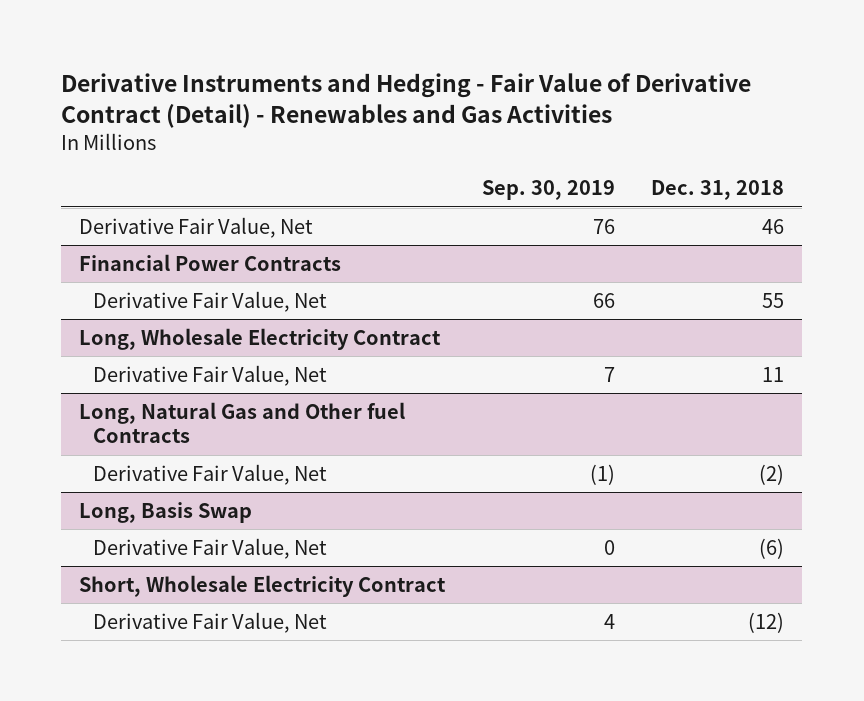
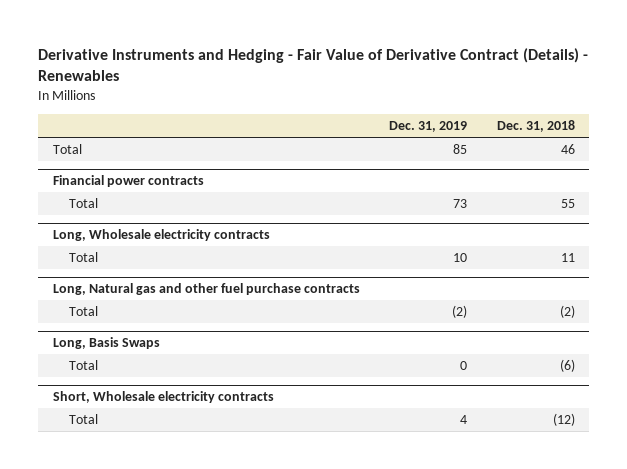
[61,73,752,128] Derivative Instruments and Hedging - Fair Value of Derivative Contract (Detail) - Renewables and Gas Activities -> [37,47,588,82] Derivative Instruments and Hedging - Fair Value of Derivative Contract (Details) - Renewables
[481,180,615,201] Sep. 30, 2019 -> none
none -> [389,121,468,133] Dec. 31, 2019
[79,216,314,238] Derivative Fair Value, Net -> [52,144,82,155] Total
[79,253,342,271] Financial Power Contracts -> [52,175,204,188] Financial power contracts
[93,290,328,312] Derivative Fair Value, Net -> [69,198,99,209] Total
[79,327,442,350] Long, Wholesale Electricity Contract -> [52,229,270,242] Long, Wholesale electricity contracts
[93,364,328,386] Derivative Fair Value, Net -> [69,252,99,263] Total
[79,401,406,444] Long, Natural Gas and Other fuel Contracts -> [52,283,360,296] Long, Natural gas and other fuel purchase contracts
[93,463,328,485] Derivative Fair Value, Net -> [69,306,99,317] Total
[79,501,253,523] Long, Basis Swap -> [52,337,160,350] Long, Basis Swaps
[93,537,328,559] Derivative Fair Value, Net -> [69,360,99,371] Total
[79,574,447,597] Short, Wholesale Electricity Contract -> [52,391,274,404] Short, Wholesale electricity contracts
[93,611,328,633] Derivative Fair Value, Net -> [69,414,99,425] Total

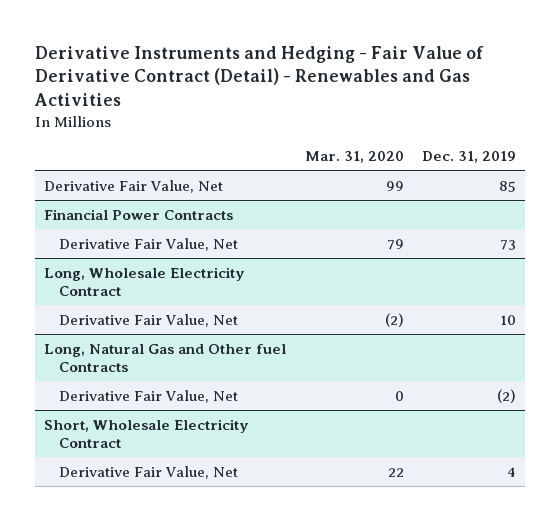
[37,47,588,82] Derivative Instruments and Hedging - Fair Value of Derivative Contract (Details) - Renewables -> [34,45,485,107] Derivative Instruments and Hedging - Fair Value of Derivative Contract (Detail) - Renewables and Gas Activities
[496,120,575,133] Dec. 31, 2018 -> none
none -> [304,151,404,164] Mar. 31, 2020
[52,337,160,350] Long, Basis Swaps -> none
[69,360,99,371] Total -> none
[69,414,99,425] Total -> none
[52,144,82,155] Total -> [44,179,224,193] Derivative Fair Value, Net
[52,175,204,188] Financial power contracts -> [44,208,234,220] Financial Power Contracts
[69,198,99,209] Total -> [58,237,238,251] Derivative Fair Value, Net
[52,229,270,242] Long, Wholesale electricity contracts -> [44,266,246,296] Long, Wholesale Electricity Contract
[69,252,99,263] Total -> [58,313,238,327] Derivative Fair Value, Net
[52,283,360,296] Long, Natural gas and other fuel purchase contracts -> [44,343,287,372] Long, Natural Gas and Other fuel Contracts
[69,306,99,317] Total -> [58,389,238,403] Derivative Fair Value, Net
[52,391,274,404] Short, Wholesale electricity contracts -> [44,418,250,448] Short, Wholesale Electricity Contract
none -> [58,465,238,479] Derivative Fair Value, Net

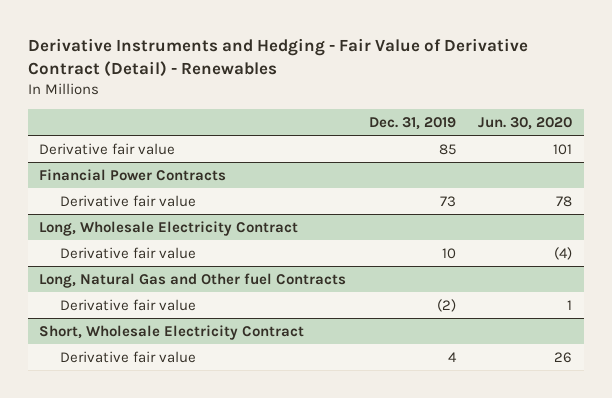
[34,45,485,107] Derivative Instruments and Hedging - Fair Value of Derivative Contract (Detail) - Renewables and Gas Activities -> [27,38,528,78] Derivative Instruments and Hedging - Fair Value of Derivative Contract (Detail) - Renewables
[304,151,404,164] Mar. 31, 2020 -> none
none -> [478,116,573,130] Jun. 30, 2020
[44,179,224,193] Derivative Fair Value, Net -> [39,142,176,155] Derivative fair value
[58,237,238,251] Derivative Fair Value, Net -> [60,194,197,207] Derivative fair value
[58,313,238,327] Derivative Fair Value, Net -> [60,246,197,259] Derivative fair value
[58,389,238,403] Derivative Fair Value, Net -> [60,298,197,311] Derivative fair value
[58,465,238,479] Derivative Fair Value, Net -> [60,350,197,363] Derivative fair value

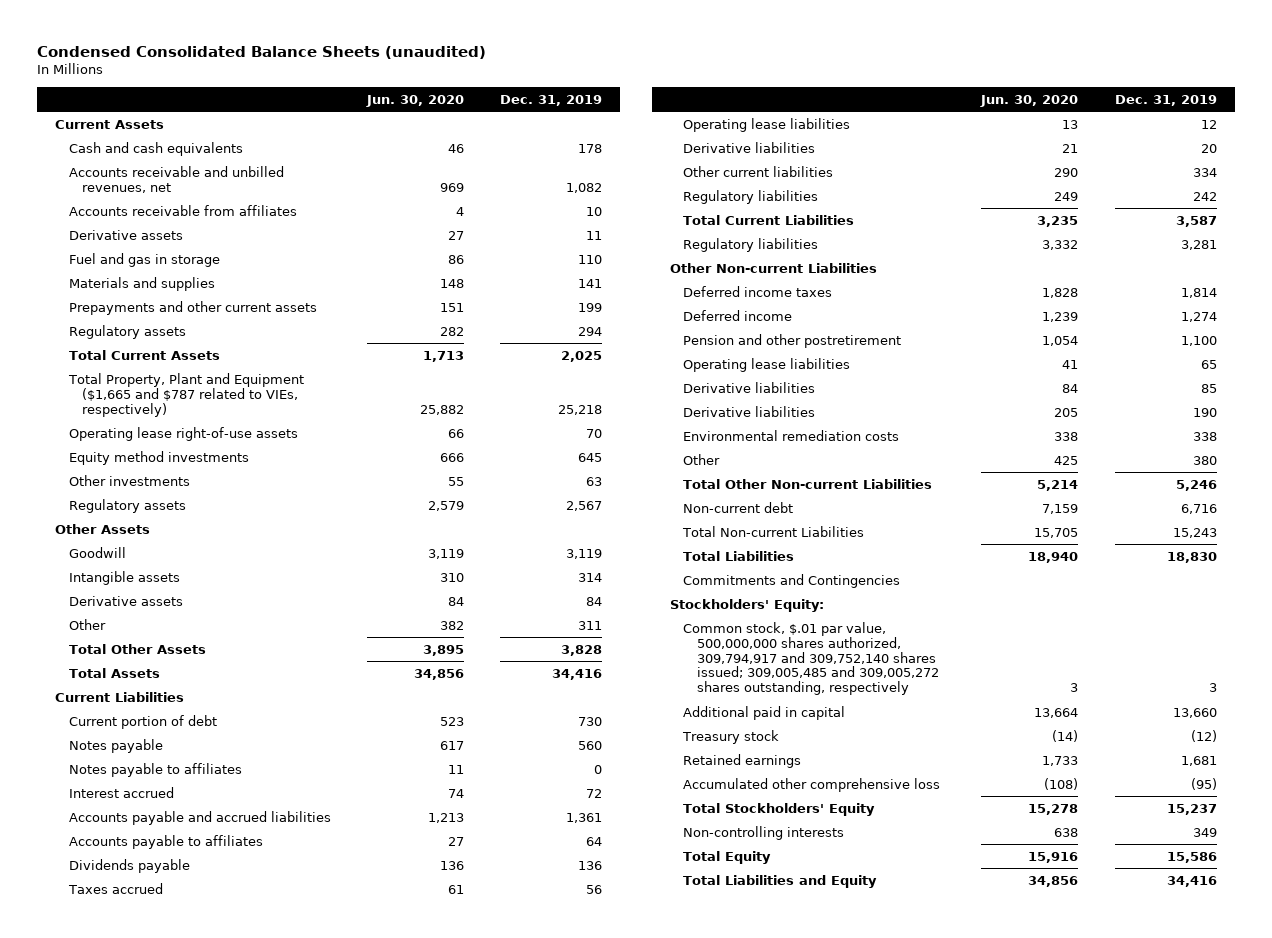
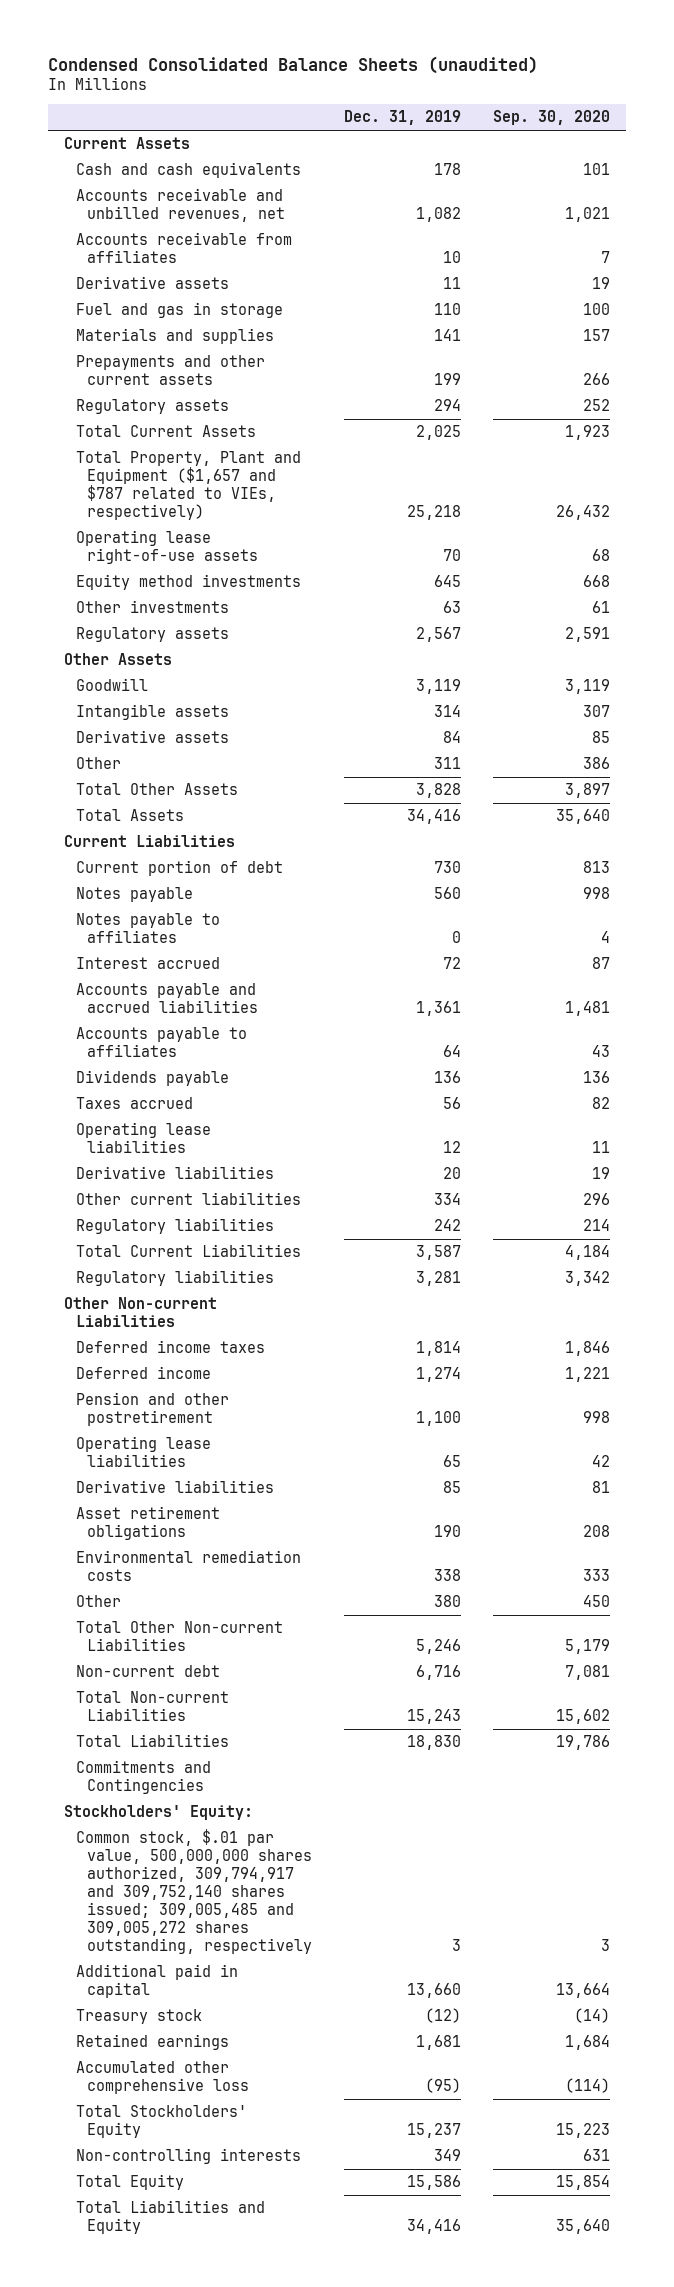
[365,94,464,107] Jun. 30, 2020 -> none
none -> [493,110,611,126] Sep. 30, 2020
[67,372,304,417] Total Property, Plant and Equipment ($1,665 and $787 related to VIEs, respectively) -> [75,451,301,520] Total Property, Plant and Equipment ($1,657 and $787 related to VIEs, respectively)
[683,405,816,417] Derivative liabilities -> [75,1506,220,1541] Asset retirement obligations

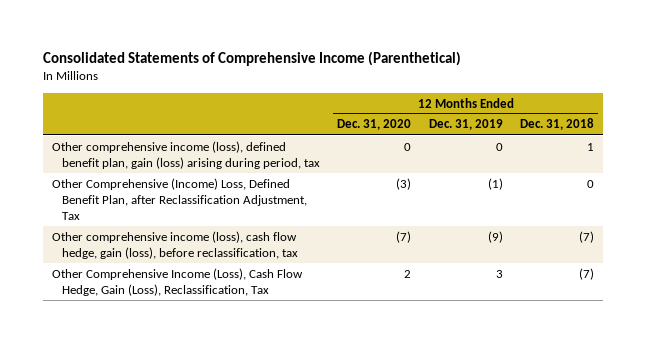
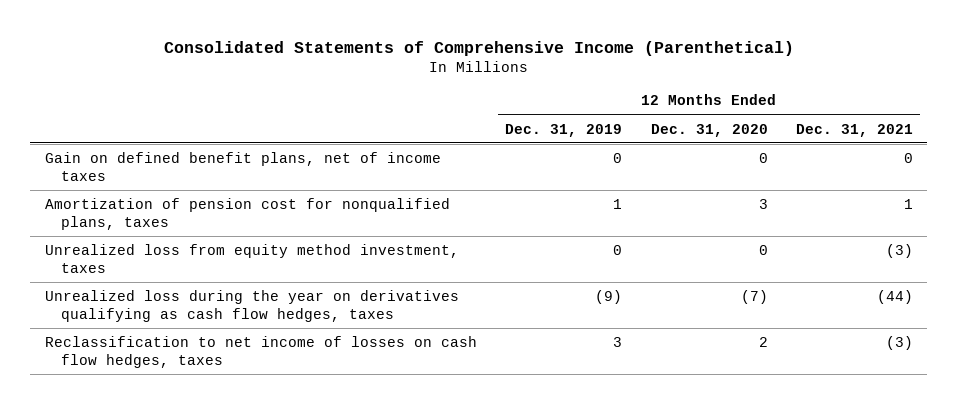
[519,118,594,131] Dec. 31, 2018 -> none
none -> [795,123,913,137] Dec. 31, 2021
[51,177,307,220] Other Comprehensive (Income) Loss, Defined Benefit Plan, after Reclassification Adjustment, Tax -> none
[51,140,320,169] Other comprehensive income (loss), defined benefit plan, gain (loss) arising during period, tax -> [44,151,441,181] Gain on defined benefit plans, net of income taxes
none -> [44,197,450,230] Amortization of pension cost for nonqualified plans, taxes
none -> [44,243,459,273] Unrealized loss from equity method investment, taxes
[51,230,298,259] Other comprehensive income (loss), cash flow hedge, gain (loss), before reclassification, tax -> [44,289,459,322] Unrealized loss during the year on derivatives qualifying as cash flow hedges, taxes
[51,267,303,296] Other Comprehensive Income (Loss), Cash Flow Hedge, Gain (Loss), Reclassification, Tax -> [44,335,477,368] Reclassification to net income of losses on cash flow hedges, taxes

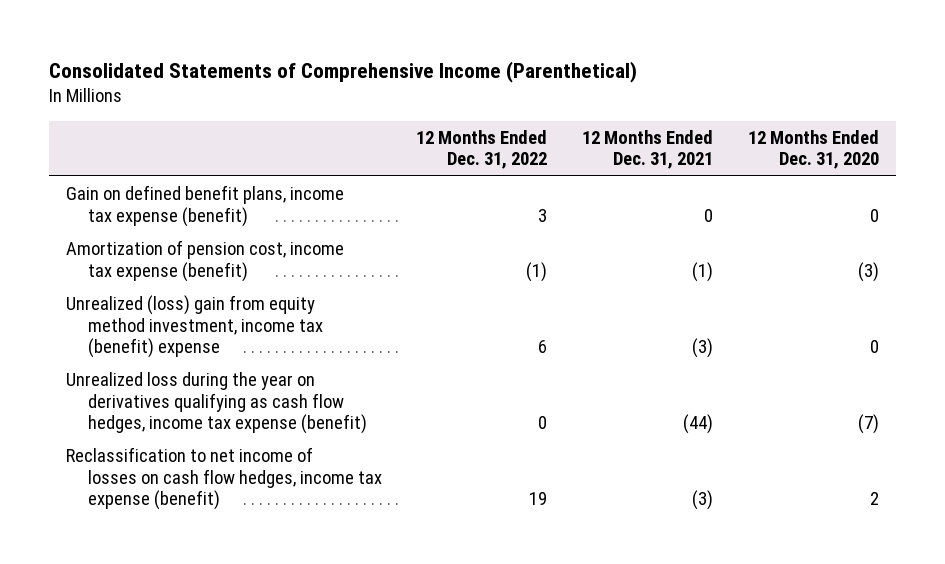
[505,123,623,137] Dec. 31, 2019 -> none
none -> [416,130,548,170] 12 Months Ended Dec. 31, 2022
[44,197,450,230] Amortization of pension cost for nonqualified plans, taxes -> none
[44,151,441,181] Gain on defined benefit plans, net of income taxes -> [66,185,345,227] Gain on defined benefit plans, income tax expense (benefit)
none -> [66,240,345,282] Amortization of pension cost, income tax expense (benefit)
[44,243,459,273] Unrealized loss from equity method investment, taxes -> [66,295,323,358] Unrealized (loss) gain from equity method investment, income tax (benefit) expense
[44,289,459,322] Unrealized loss during the year on derivatives qualifying as cash flow hedges, taxes -> [66,372,367,434] Unrealized loss during the year on derivatives qualifying as cash flow hedges, income tax expense (benefit)
[44,335,477,368] Reclassification to net income of losses on cash flow hedges, taxes -> [66,447,382,510] Reclassification to net income of losses on cash flow hedges, income tax expense (benefit)

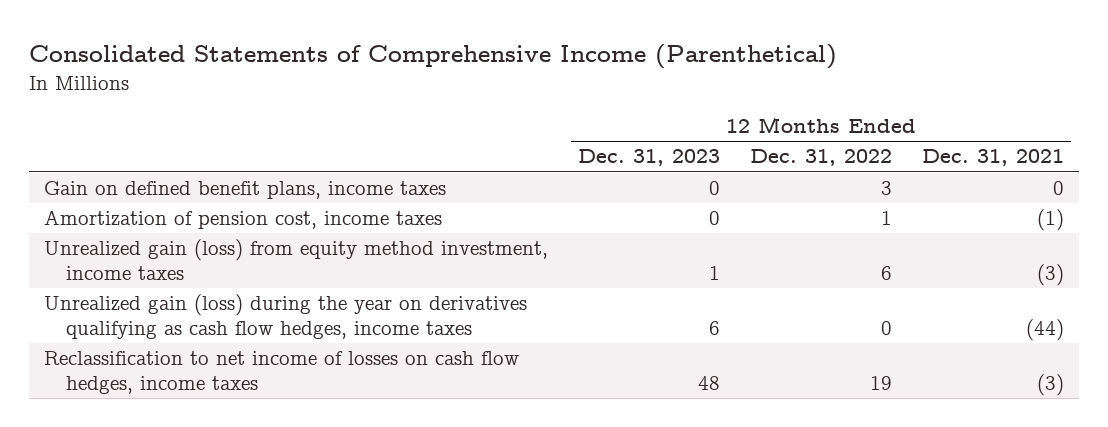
[747,130,879,170] 12 Months Ended Dec. 31, 2020 -> none
none -> [578,149,721,167] Dec. 31, 2023
[66,185,345,227] Gain on defined benefit plans, income tax expense (benefit) -> [44,181,447,200] Gain on defined benefit plans, income taxes
[66,240,345,282] Amortization of pension cost, income tax expense (benefit) -> [44,210,443,230] Amortization of pension cost, income taxes
[526,261,548,282] (1) -> [881,211,893,226] 1
[66,295,323,358] Unrealized (loss) gain from equity method investment, income tax (benefit) expense -> [44,239,549,281] Unrealized gain (loss) from equity method investment, income taxes
[66,372,367,434] Unrealized loss during the year on derivatives qualifying as cash flow hedges, income tax expense (benefit) -> [44,294,528,340] Unrealized gain (loss) during the year on derivatives qualifying as cash flow hedges, income taxes
[66,447,382,510] Reclassification to net income of losses on cash flow hedges, income tax expense (benefit) -> [44,351,520,395] Reclassification to net income of losses on cash flow hedges, income taxes

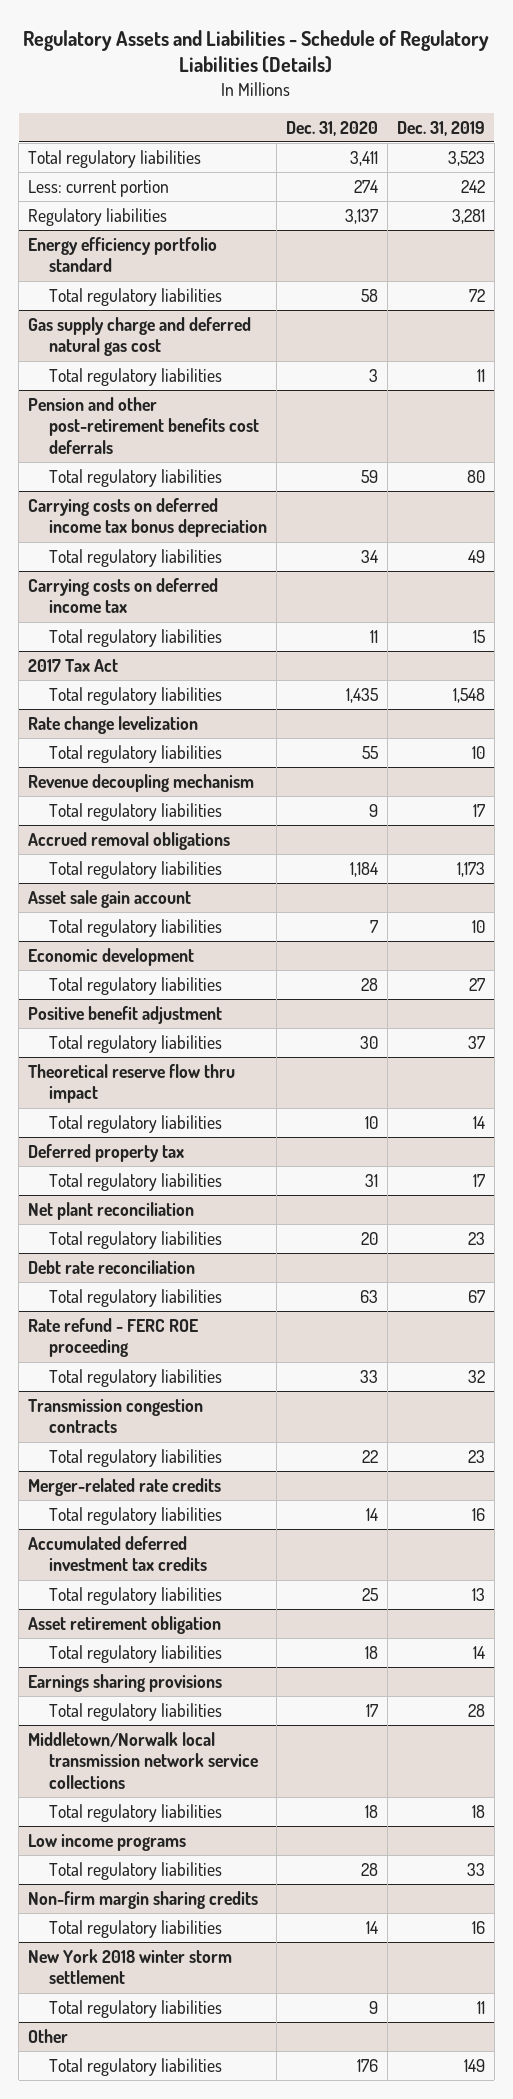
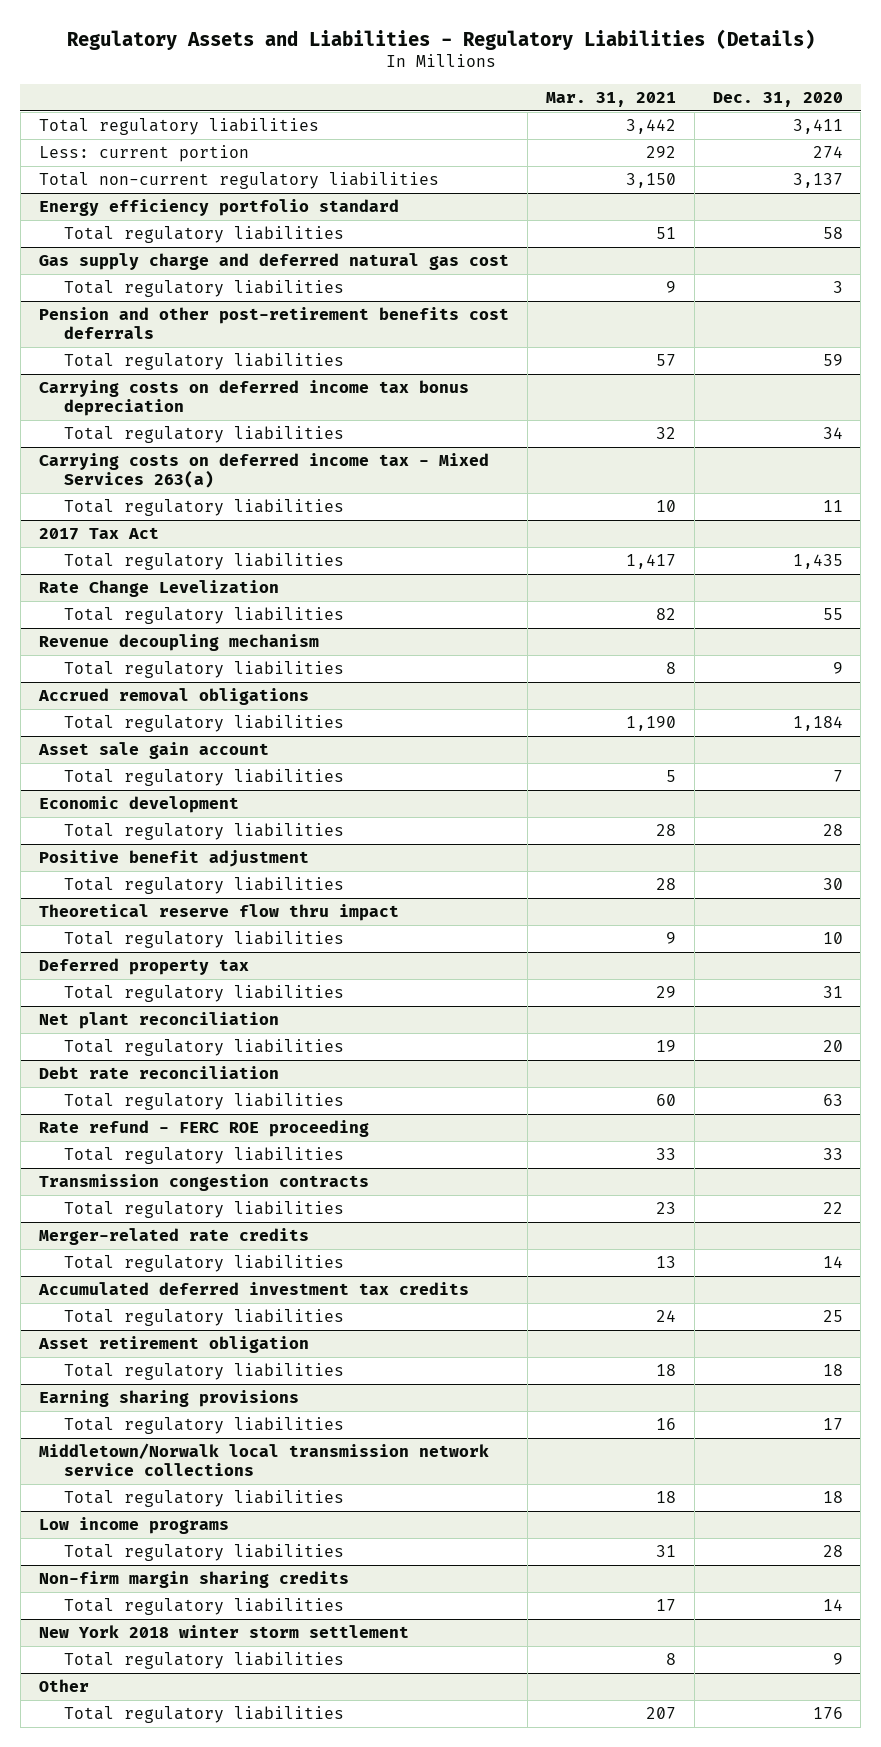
[23,29,490,74] Regulatory Assets and Liabilities - Schedule of Regulatory Liabilities (Details) -> [66,28,815,50] Regulatory Assets and Liabilities - Regulatory Liabilities (Details)
[396,120,485,136] Dec. 31, 2019 -> none
none -> [545,91,676,107] Mar. 31, 2021
[28,207,168,226] Regulatory liabilities -> [38,172,439,190] Total non-current regulatory liabilities
[28,577,219,614] Carrying costs on deferred income tax -> [38,453,489,489] Carrying costs on deferred income tax - Mixed Services 263(a)
[28,715,199,734] Rate change levelization -> [38,580,279,598] Rate Change Levelization
[28,1673,223,1692] Earnings sharing provisions -> [38,1390,299,1408] Earning sharing provisions

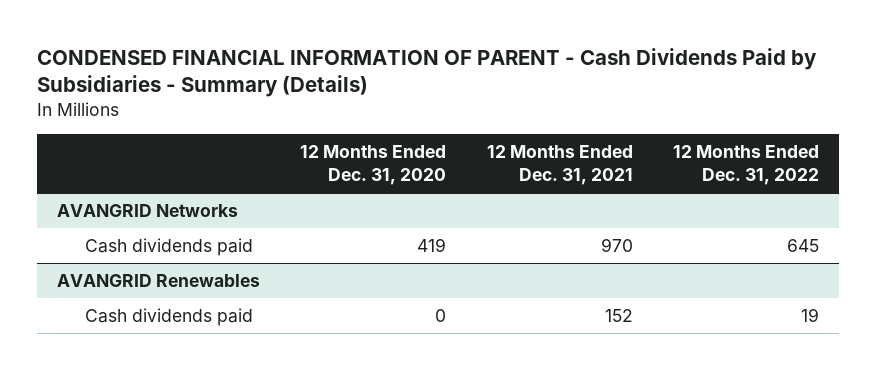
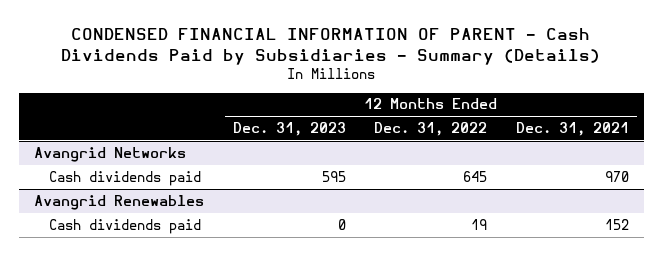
[300,145,447,185] 12 Months Ended Dec. 31, 2020 -> none
none -> [232,121,346,136] Dec. 31, 2023
[57,204,239,218] AVANGRID Networks -> [33,146,186,162] Avangrid Networks
[57,274,261,288] AVANGRID Renewables -> [33,194,204,210] Avangrid Renewables

